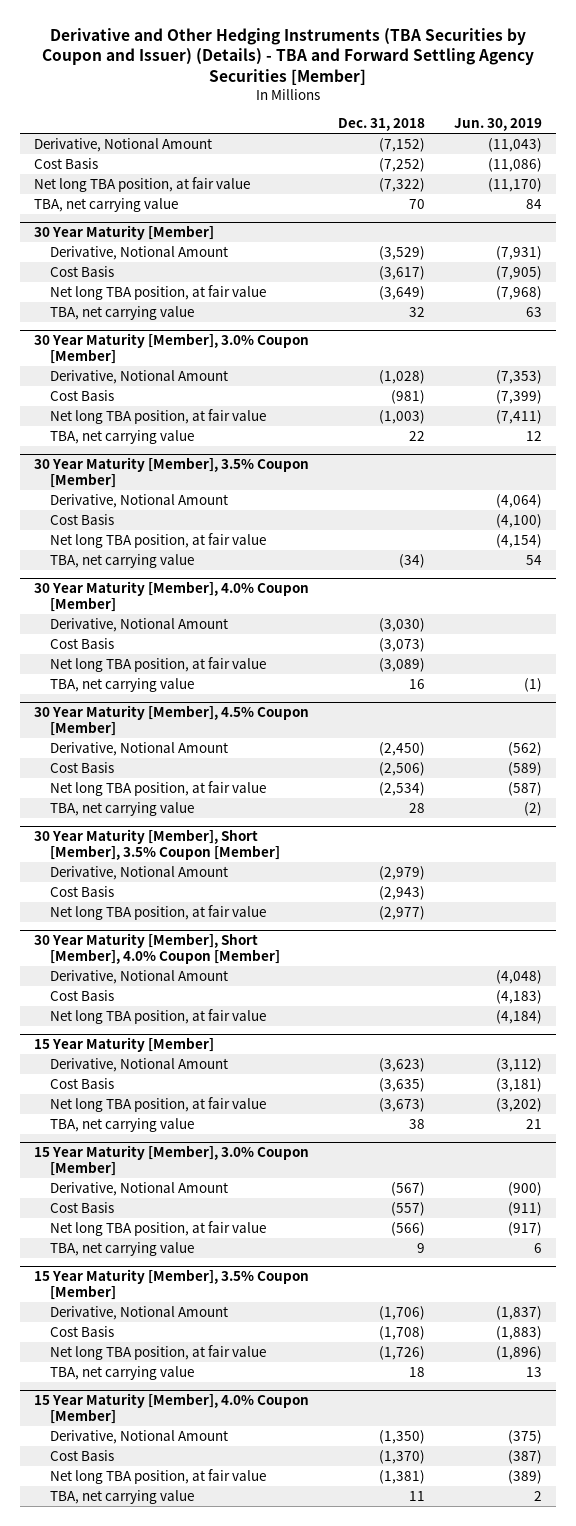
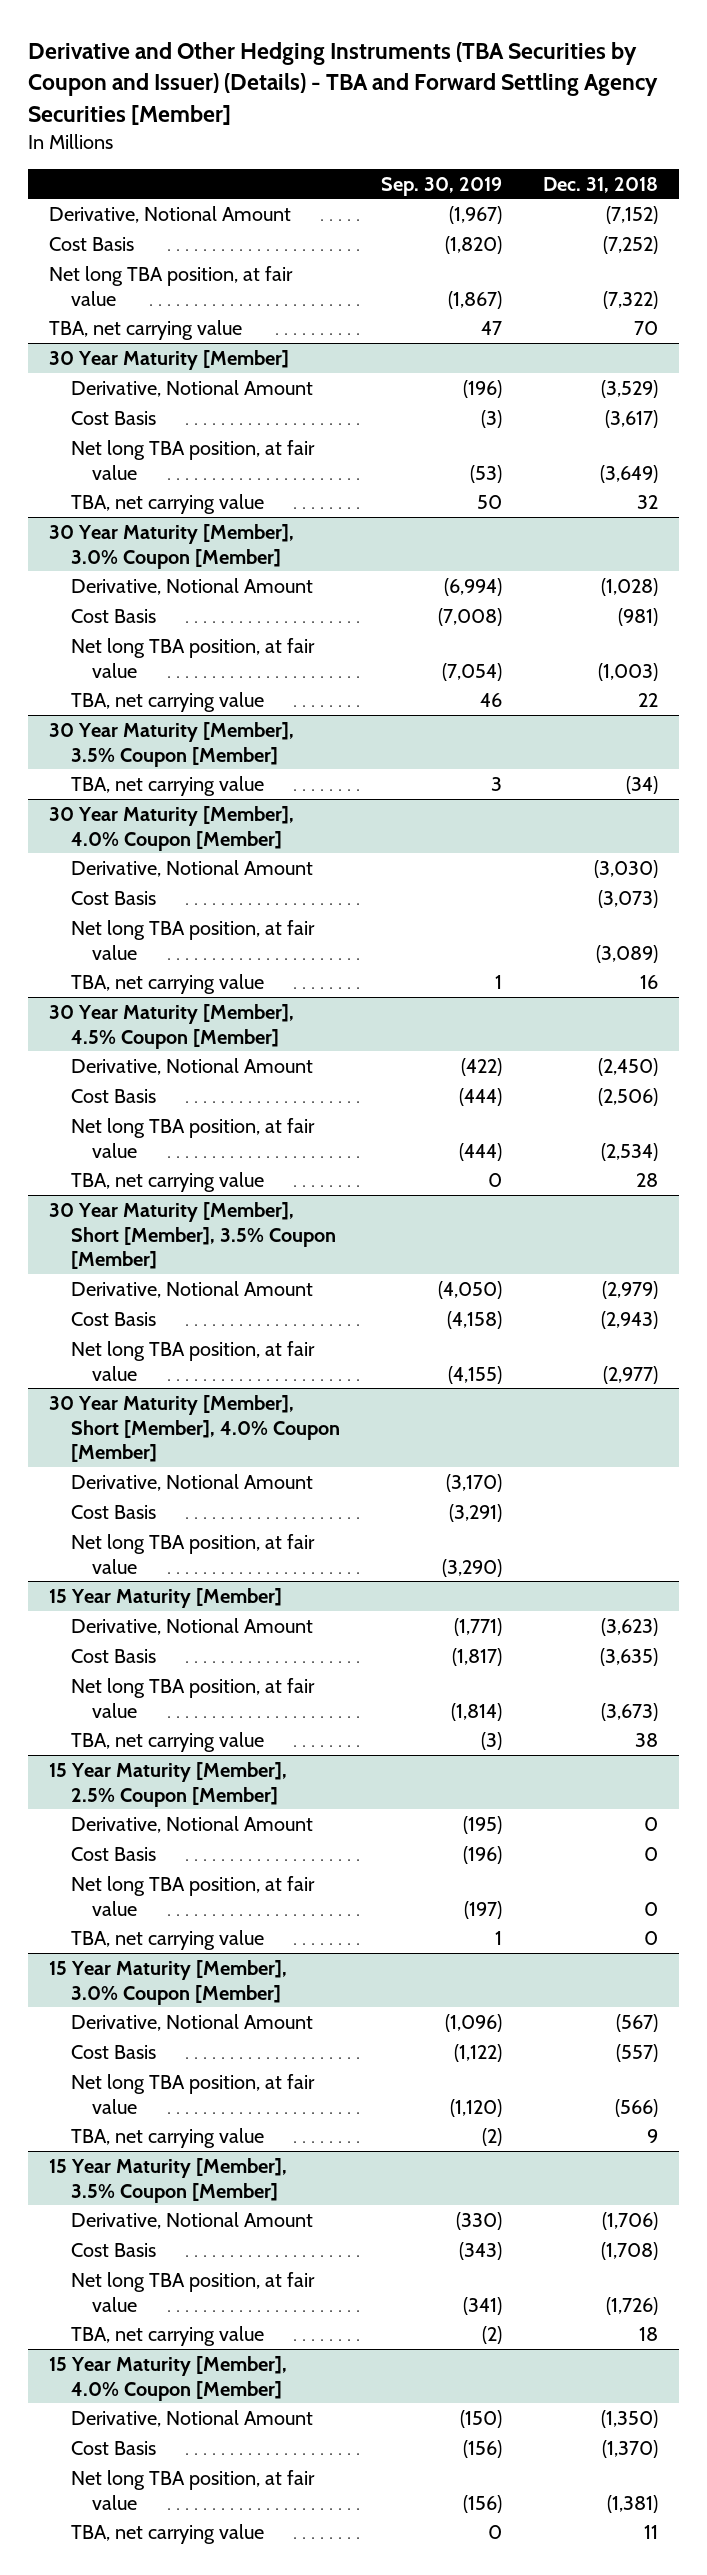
[453,118,542,132] Jun. 30, 2019 -> none
none -> [380,176,502,196] Sep. 30, 2019
[49,493,228,508] Derivative, Notional Amount -> none
[49,513,114,525] Cost Basis -> none
[49,532,266,548] Net long TBA position, at fair value -> none
none -> [48,1761,287,1807] 15 Year Maturity [Member], 2.5% Coupon [Member]
none -> [70,1815,313,1833] Derivative, Notional Amount
none -> [70,1846,156,1861] Cost Basis
none -> [70,1875,315,1916] Net long TBA position, at fair value
none -> [70,1929,264,1950] TBA, net carrying value

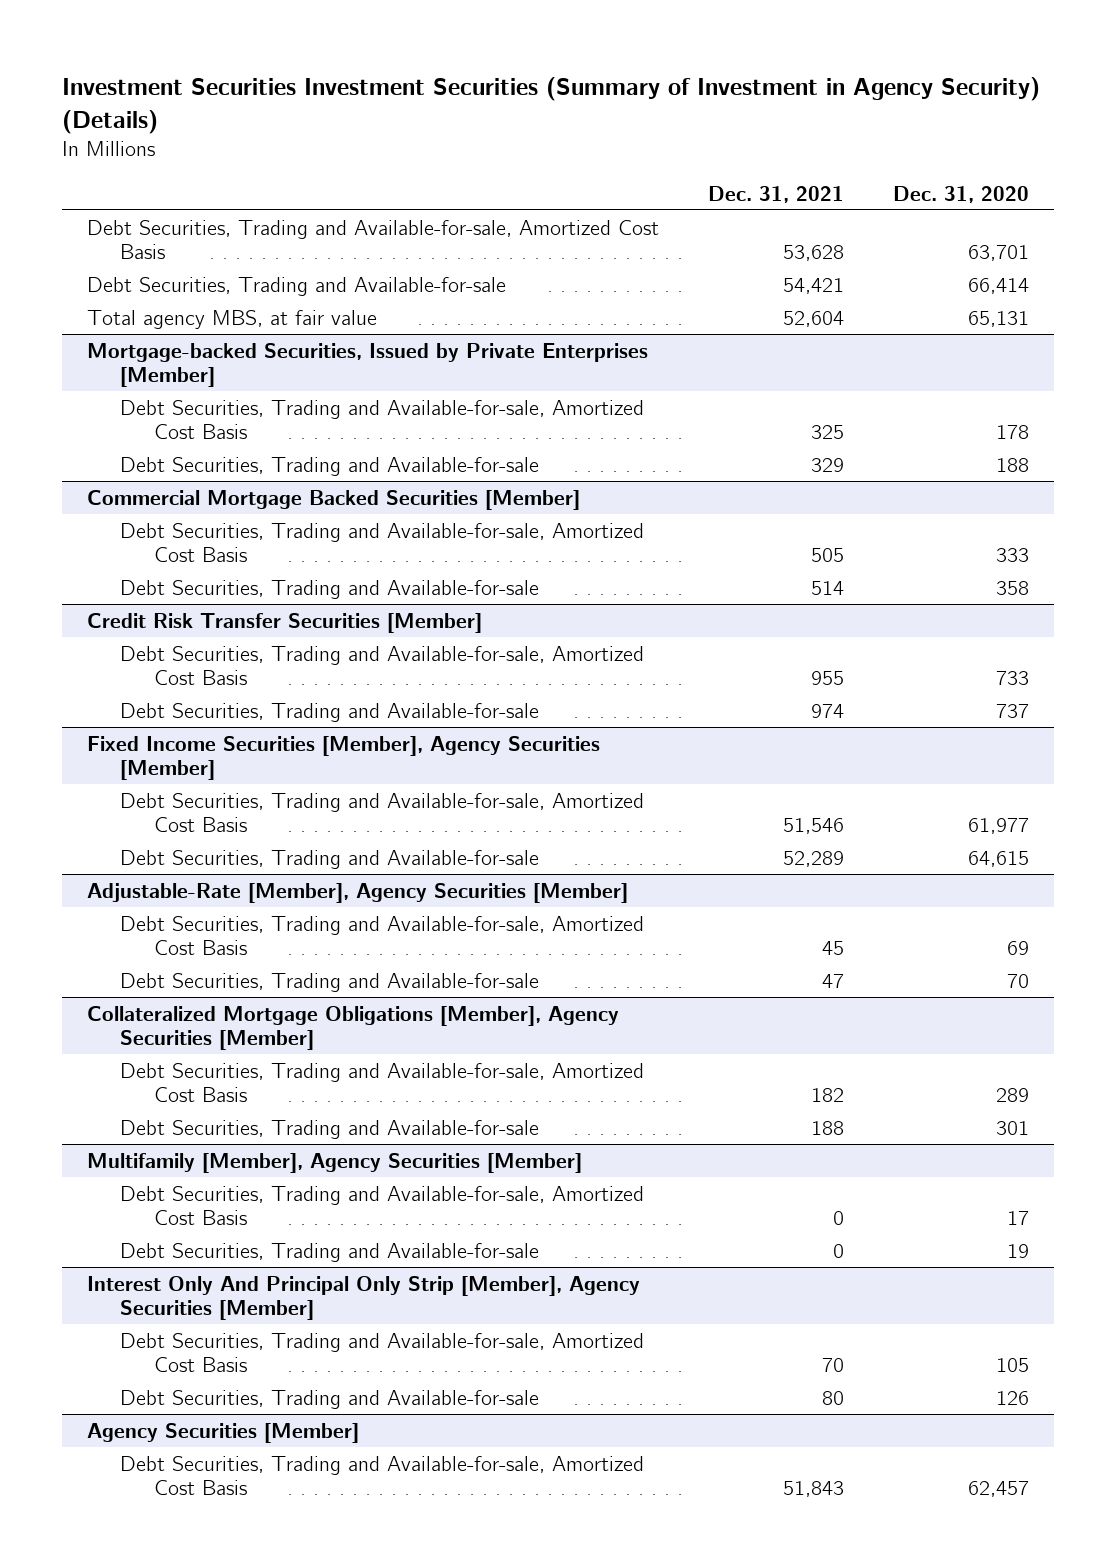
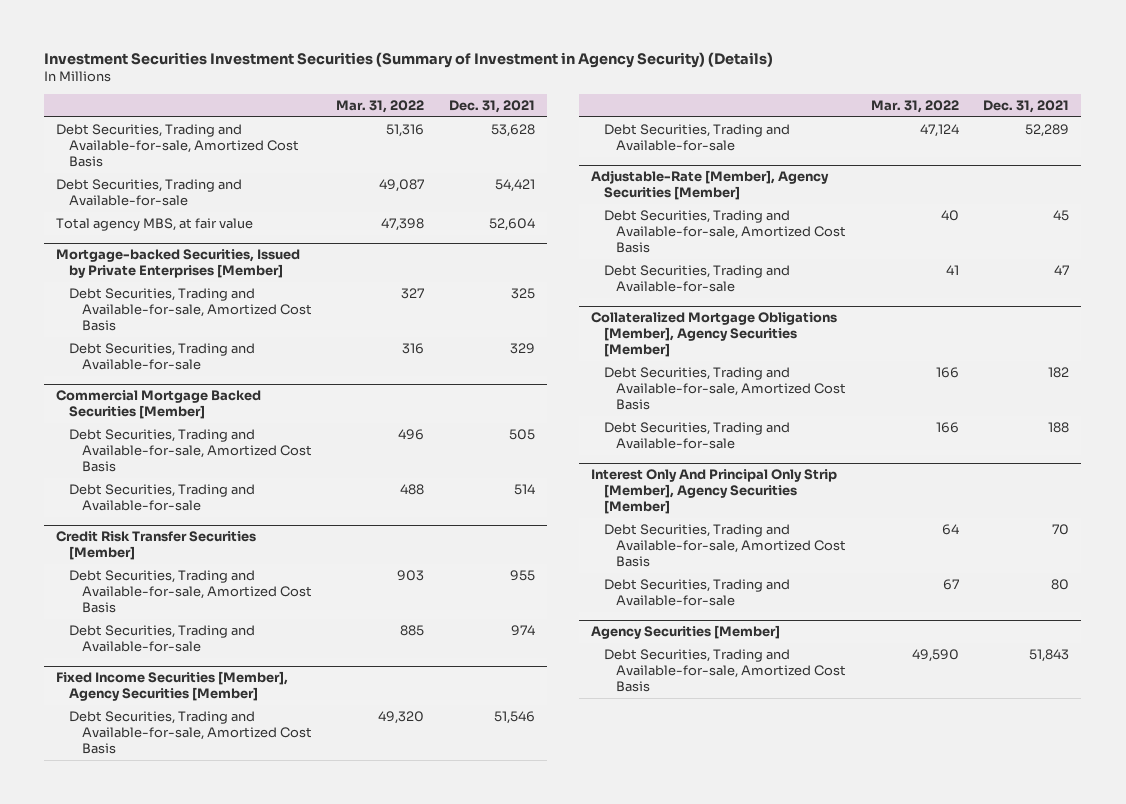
[893,185,1030,203] Dec. 31, 2020 -> none
none -> [336,100,425,114] Mar. 31, 2022
[86,1152,582,1173] Multifamily [Member], Agency Securities [Member] -> none
[120,1185,645,1226] Debt Securities, Trading and Available-for-sale, Amortized Cost Basis -> none
[120,1242,540,1262] Debt Securities, Trading and Available-for-sale -> none

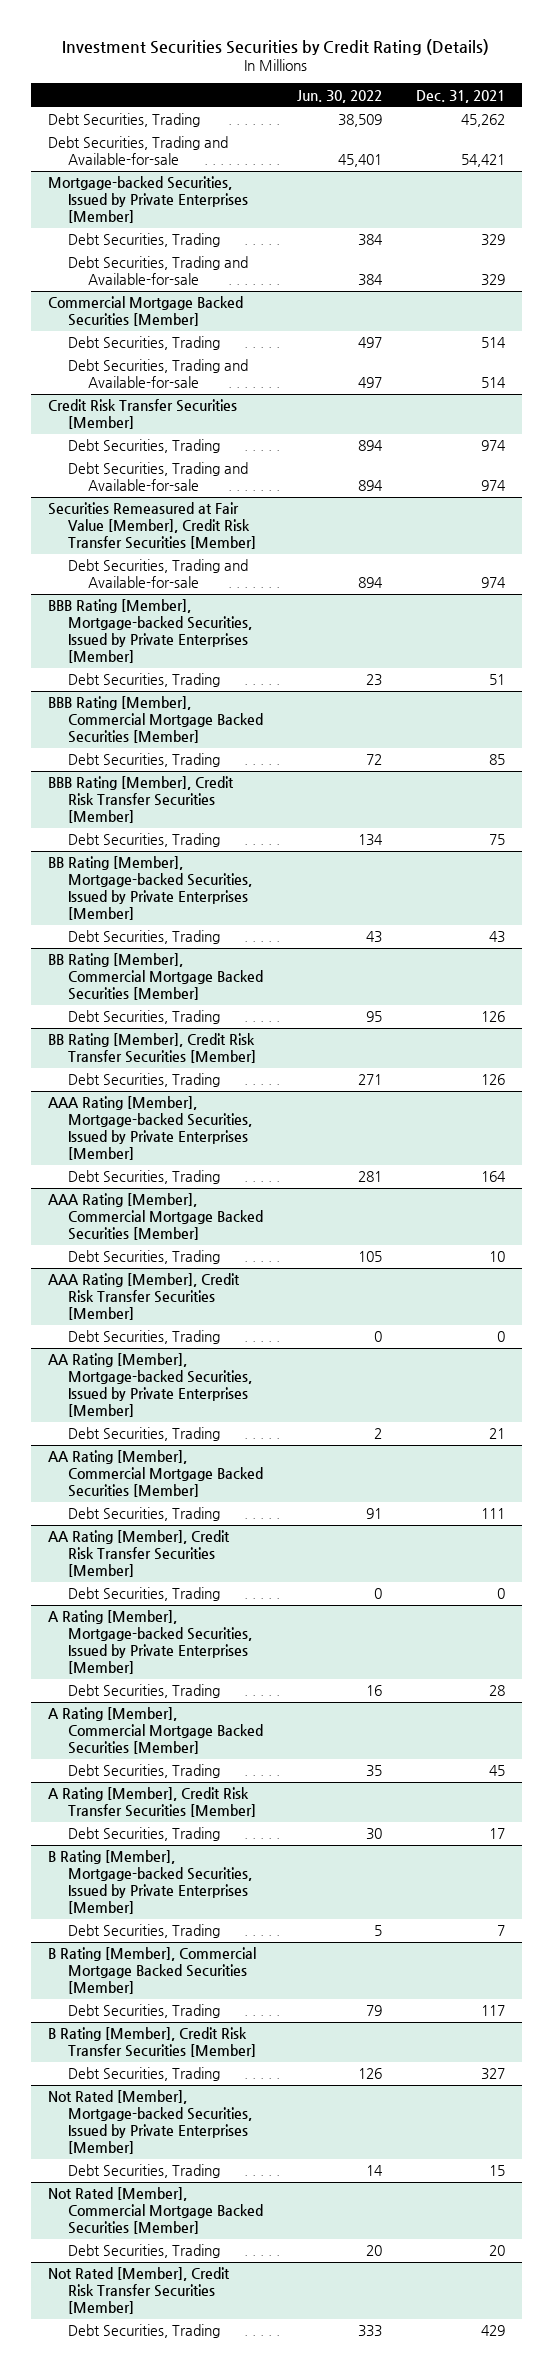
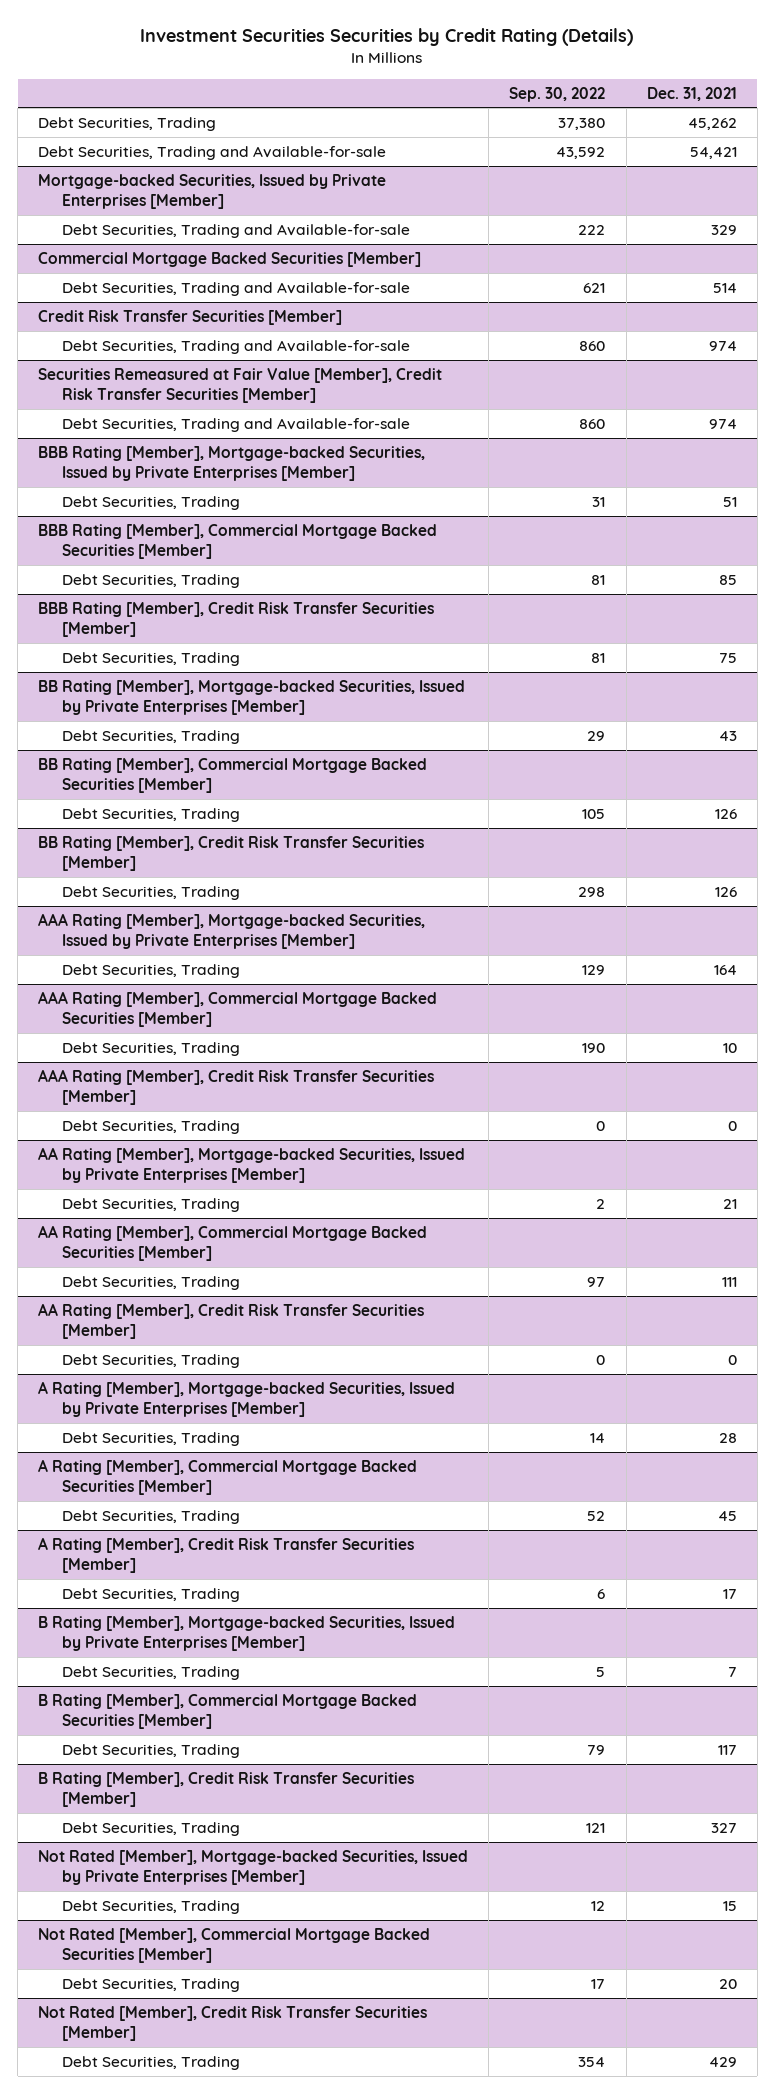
[297,89,383,103] Jun. 30, 2022 -> none
none -> [509,86,606,102] Sep. 30, 2022
[68,233,221,248] Debt Securities, Trading -> none
[68,336,221,351] Debt Securities, Trading -> none
[68,439,221,454] Debt Securities, Trading -> none

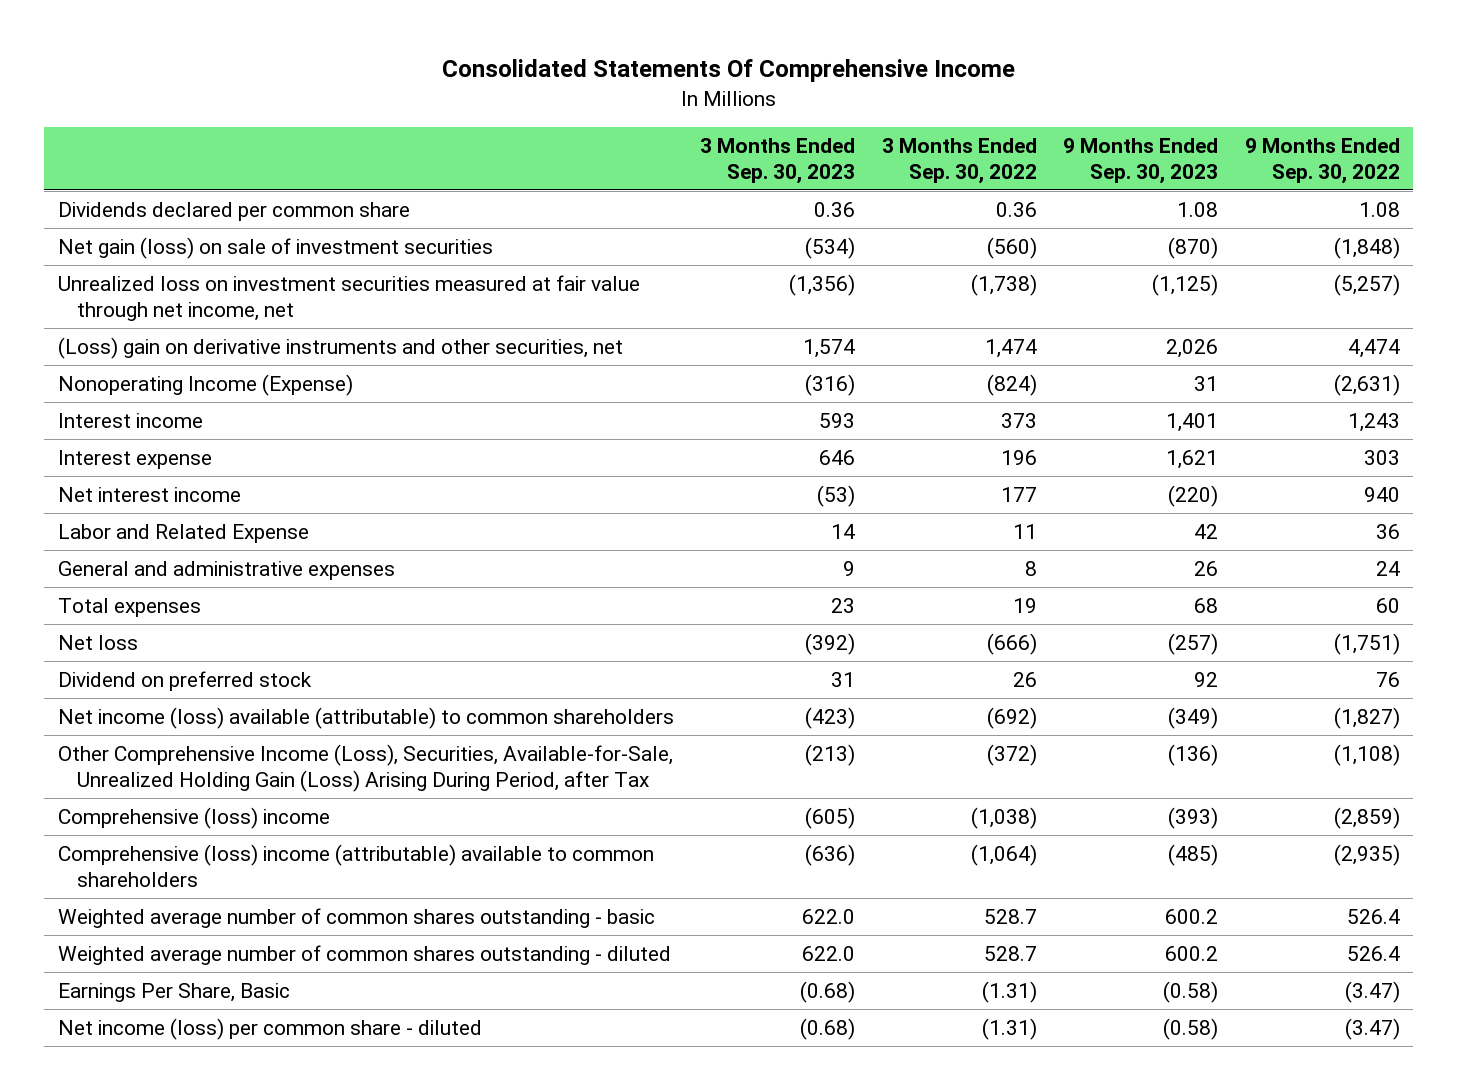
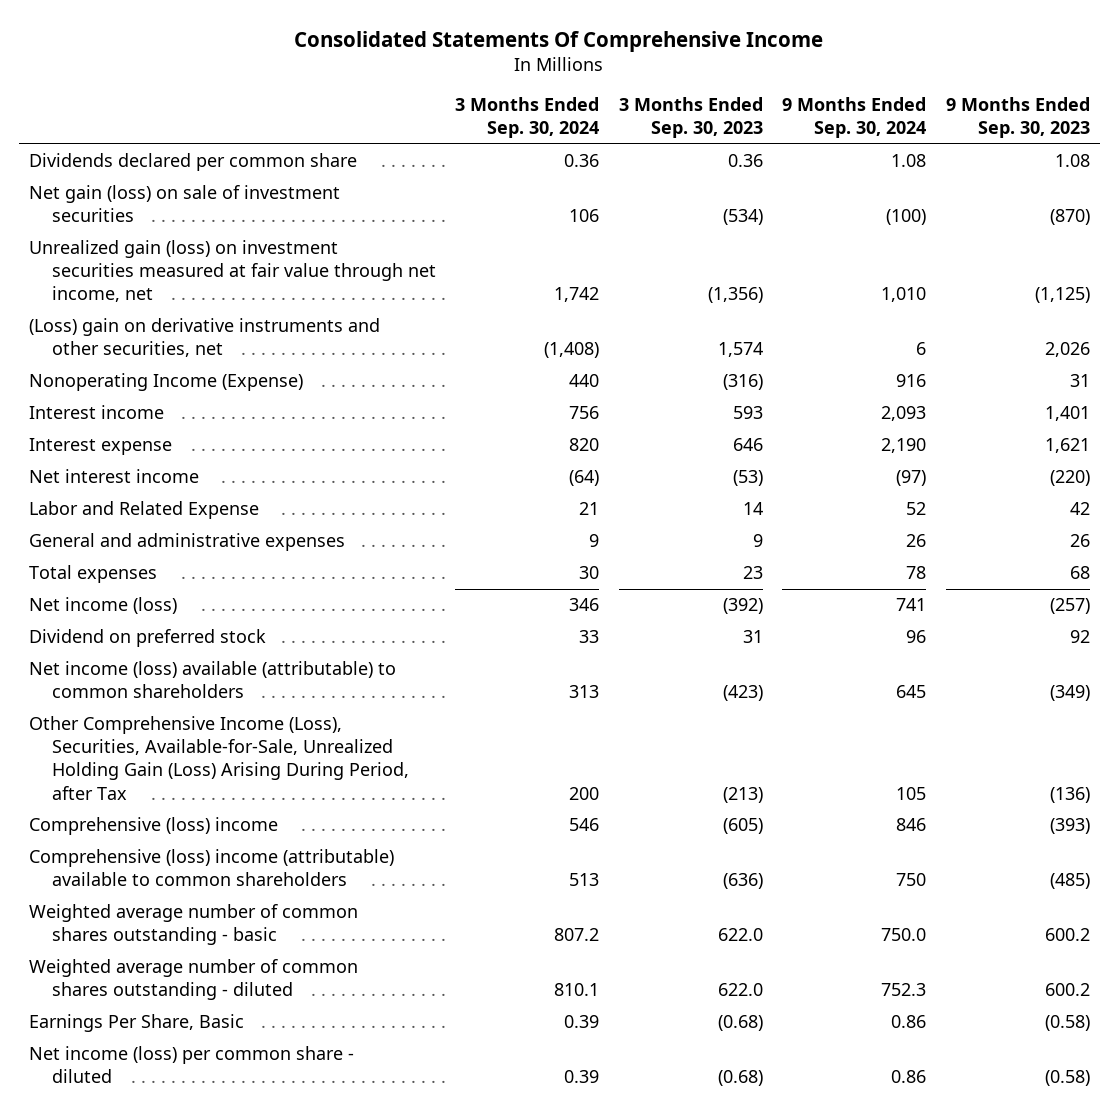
[881,137,1037,184] 3 Months Ended Sep. 30, 2022 -> none
[1244,137,1400,184] 9 Months Ended Sep. 30, 2022 -> none
none -> [455,97,600,139] 3 Months Ended Sep. 30, 2024
none -> [782,97,927,139] 9 Months Ended Sep. 30, 2024
[57,274,640,322] Unrealized loss on investment securities measured at fair value through net income, net -> [28,240,436,303] Unrealized gain (loss) on investment securities measured at fair value through net income, net
[57,634,138,650] Net loss -> [28,597,177,615] Net income (loss)

